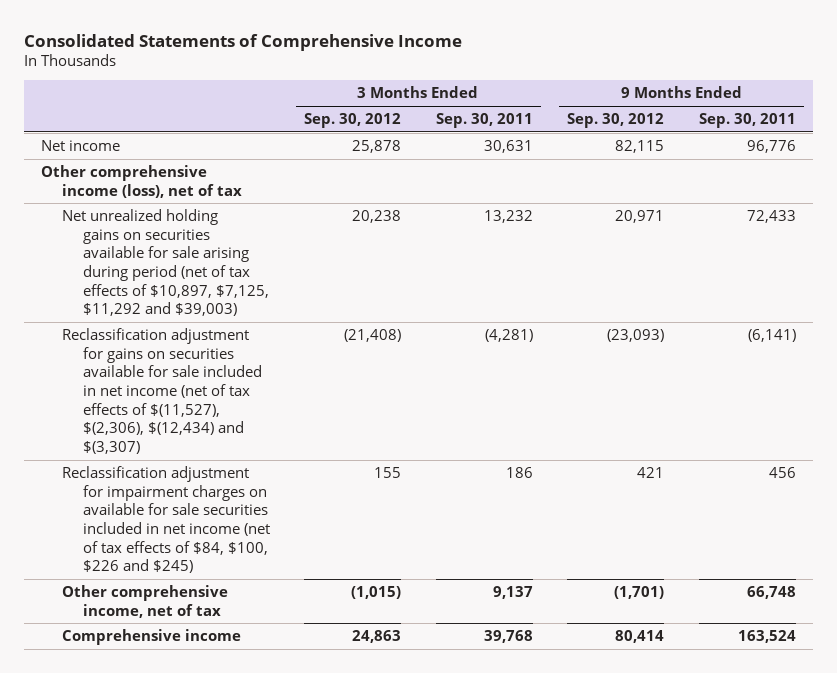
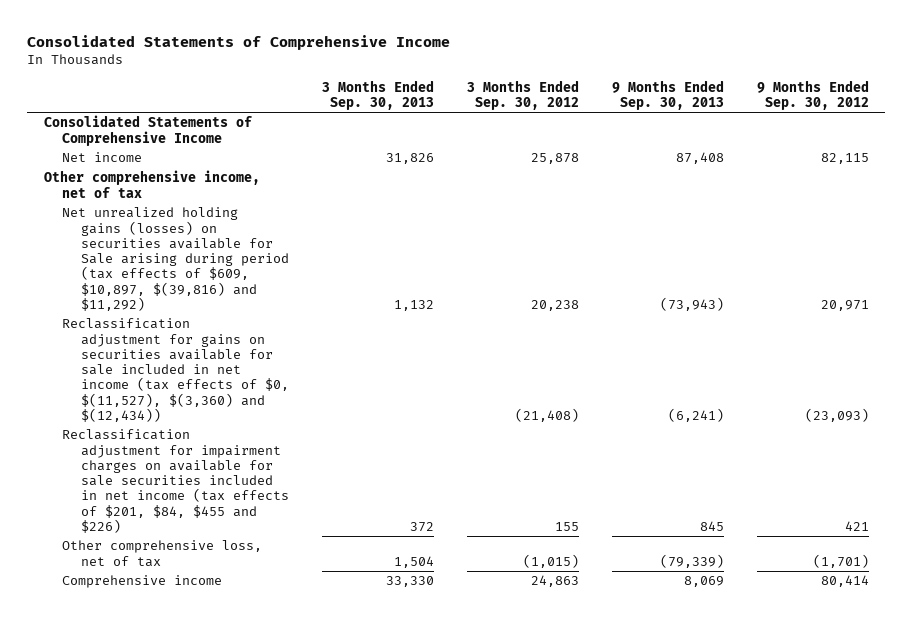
[435,113,533,129] Sep. 30, 2011 -> none
[698,113,796,129] Sep. 30, 2011 -> none
none -> [321,79,434,110] 3 Months Ended Sep. 30, 2013
none -> [611,79,724,110] 9 Months Ended Sep. 30, 2013
none -> [43,115,252,146] Consolidated Statements of Comprehensive Income
[41,164,243,198] Other comprehensive income (loss), net of tax -> [43,170,260,198] Other comprehensive income, net of tax
[62,208,269,317] Net unrealized holding gains on securities available for sale arising during period (net of tax effects of $10,897, $7,125, $11,292 and $39,003) -> [62,207,289,311] Net unrealized holding gains (losses) on securities available for Sale arising during period (tax effects of $609, $10,897, $(39,816) and $11,292)
[62,327,262,455] Reclassification adjustment for gains on securities available for sale included in net income (net of tax effects of $(11,527), $(2,306), $(12,434) and $(3,307) -> [62,318,289,422] Reclassification adjustment for gains on securities available for sale included in net income (tax effects of $0, $(11,527), $(3,360) and $(12,434))
[62,465,270,574] Reclassification adjustment for impairment charges on available for sale securities included in net income (net of tax effects of $84, $100, $226 and $245) -> [62,429,289,533] Reclassification adjustment for impairment charges on available for sale securities included in net income (tax effects of $201, $84, $455 and $226)
[62,584,229,618] Other comprehensive income, net of tax -> [62,540,263,567] Other comprehensive loss, net of tax

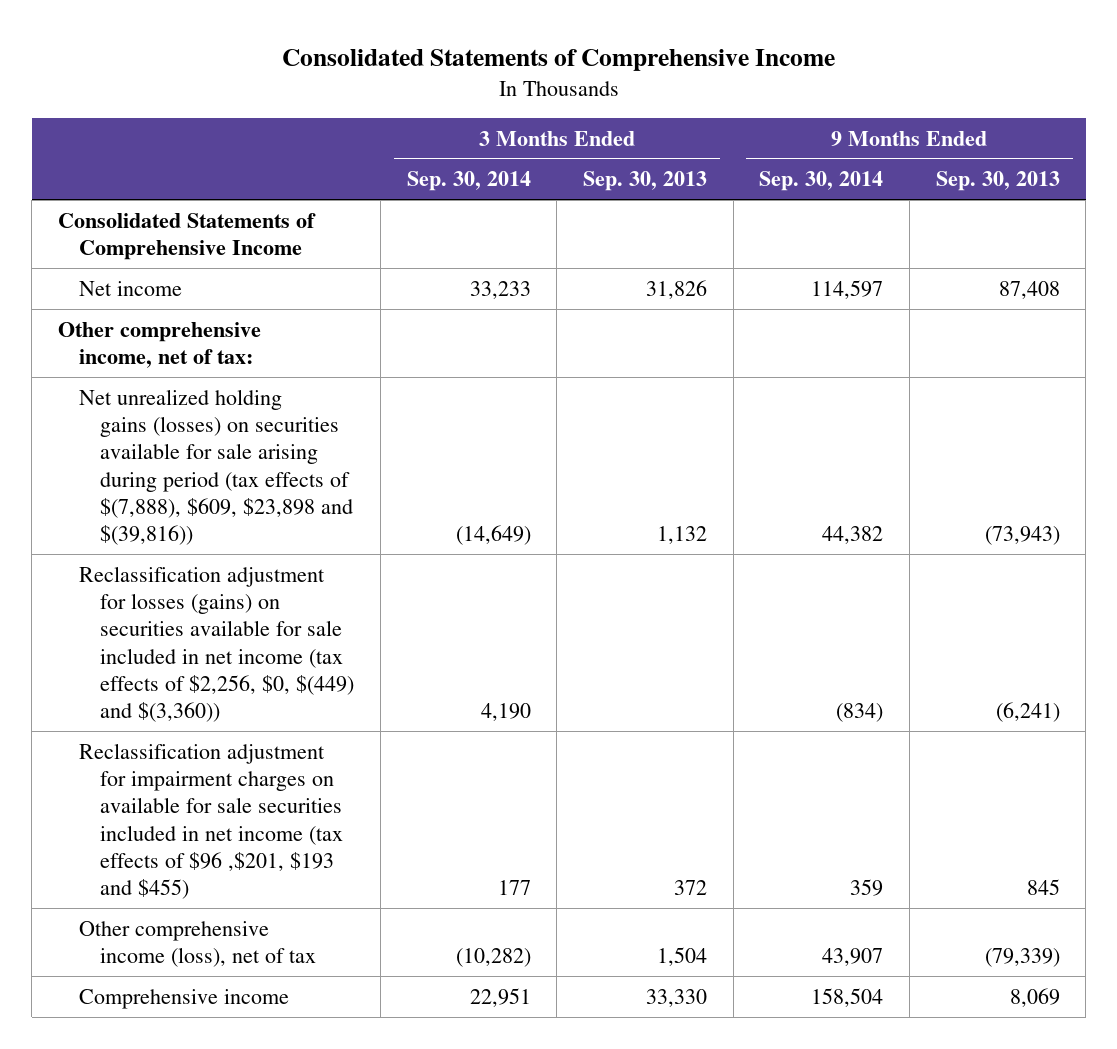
[466,79,579,110] 3 Months Ended Sep. 30, 2012 -> none
[756,79,869,110] 9 Months Ended Sep. 30, 2012 -> none
none -> [406,171,531,192] Sep. 30, 2014
none -> [759,171,884,192] Sep. 30, 2014
[43,170,260,198] Other comprehensive income, net of tax -> [57,321,261,368] Other comprehensive income, net of tax:
[62,207,289,311] Net unrealized holding gains (losses) on securities available for Sale arising during period (tax effects of $609, $10,897, $(39,816) and $11,292) -> [79,388,354,546] Net unrealized holding gains (losses) on securities available for sale arising during period (tax effects of $(7,888), $609, $23,898 and $(39,816))
[62,318,289,422] Reclassification adjustment for gains on securities available for sale included in net income (tax effects of $0, $(11,527), $(3,360) and $(12,434)) -> [79,565,355,723] Reclassification adjustment for losses (gains) on securities available for sale included in net income (tax effects of $2,256, $0, $(449) and $(3,360))
[62,429,289,533] Reclassification adjustment for impairment charges on available for sale securities included in net income (tax effects of $201, $84, $455 and $226) -> [79,742,344,900] Reclassification adjustment for impairment charges on available for sale securities included in net income (tax effects of $96 ,$201, $193 and $455)
[62,540,263,567] Other comprehensive loss, net of tax -> [79,920,317,967] Other comprehensive income (loss), net of tax

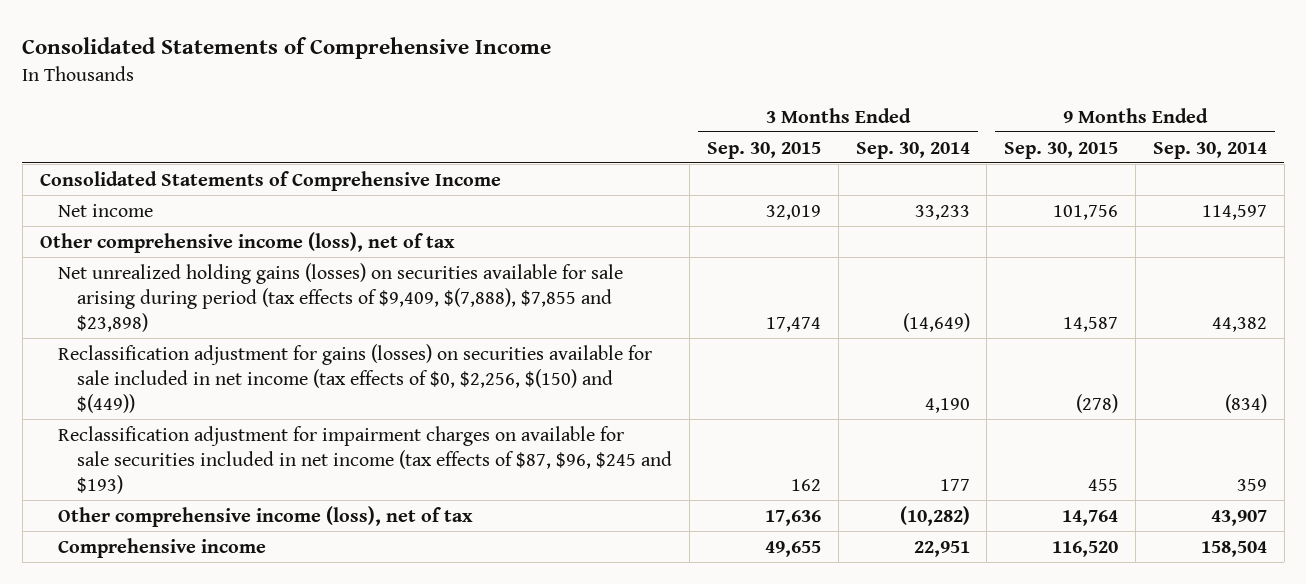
[583,171,708,192] Sep. 30, 2013 -> none
[935,171,1060,192] Sep. 30, 2013 -> none
none -> [706,141,821,159] Sep. 30, 2015
none -> [1004,141,1119,159] Sep. 30, 2015
[57,321,261,368] Other comprehensive income, net of tax: -> [39,231,455,253] Other comprehensive income (loss), net of tax
[79,388,354,546] Net unrealized holding gains (losses) on securities available for sale arising during period (tax effects of $(7,888), $609, $23,898 and $(39,816)) -> [58,262,624,332] Net unrealized holding gains (losses) on securities available for sale arising during period (tax effects of $9,409, $(7,888), $7,855 and $23,898)
[79,565,355,723] Reclassification adjustment for losses (gains) on securities available for sale included in net income (tax effects of $2,256, $0, $(449) and $(3,360)) -> [58,343,653,413] Reclassification adjustment for gains (losses) on securities available for sale included in net income (tax effects of $0, $2,256, $(150) and $(449))
[79,742,344,900] Reclassification adjustment for impairment charges on available for sale securities included in net income (tax effects of $96 ,$201, $193 and $455) -> [58,425,673,494] Reclassification adjustment for impairment charges on available for sale securities included in net income (tax effects of $87, $96, $245 and $193)

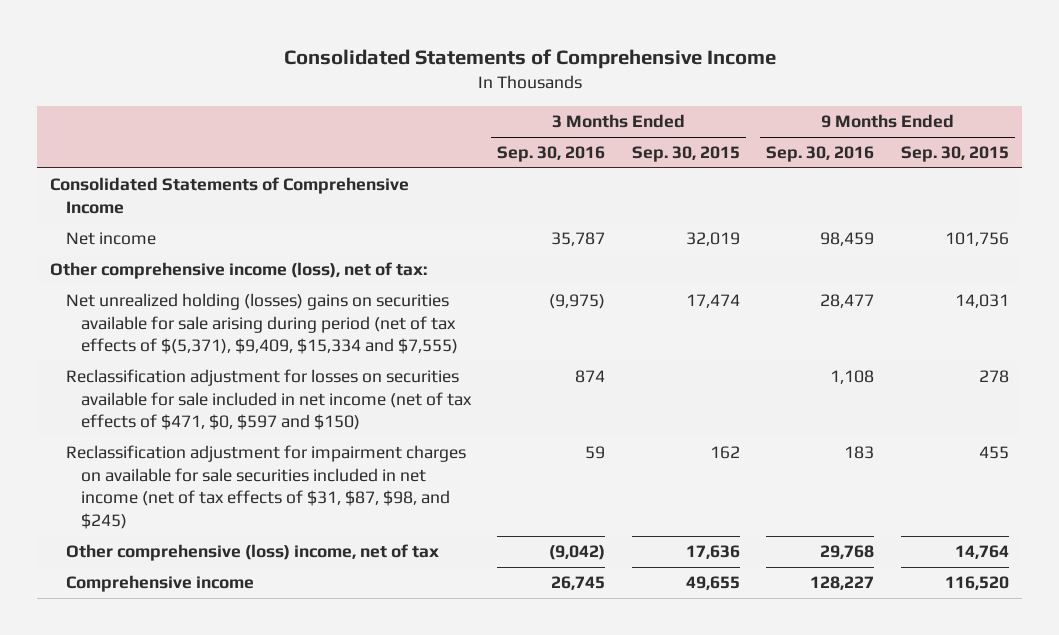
[855,141,970,159] Sep. 30, 2014 -> none
[1152,141,1267,159] Sep. 30, 2014 -> none
none -> [497,146,606,163] Sep. 30, 2016
none -> [766,146,875,163] Sep. 30, 2016
[39,231,455,253] Other comprehensive income (loss), net of tax -> [50,262,428,280] Other comprehensive income (loss), net of tax:
[58,262,624,332] Net unrealized holding gains (losses) on securities available for sale arising during period (tax effects of $9,409, $(7,888), $7,855 and $23,898) -> [65,293,458,355] Net unrealized holding (losses) gains on securities available for sale arising during period (net of tax effects of $(5,371), $9,409, $15,334 and $7,555)
[1063,316,1119,332] 14,587 -> [954,294,1009,309] 14,031
[58,343,653,413] Reclassification adjustment for gains (losses) on securities available for sale included in net income (tax effects of $0, $2,256, $(150) and $(449)) -> [65,369,472,431] Reclassification adjustment for losses on securities available for sale included in net income (net of tax effects of $471, $0, $597 and $150)
[1076,393,1119,413] (278) -> [978,370,1009,384] 278
[58,425,673,494] Reclassification adjustment for impairment charges on available for sale securities included in net income (tax effects of $87, $96, $245 and $193) -> [65,445,466,530] Reclassification adjustment for impairment charges on available for sale securities included in net income (net of tax effects of $31, $87, $98, and $245)
[58,505,474,527] Other comprehensive income (loss), net of tax -> [65,544,439,562] Other comprehensive (loss) income, net of tax

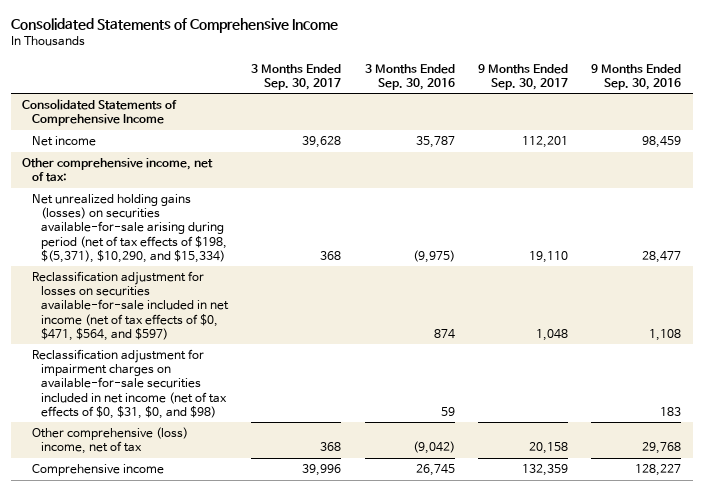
[631,146,740,163] Sep. 30, 2015 -> none
[900,146,1009,163] Sep. 30, 2015 -> none
none -> [251,63,342,90] 3 Months Ended Sep. 30, 2017
none -> [478,63,569,90] 9 Months Ended Sep. 30, 2017
[50,262,428,280] Other comprehensive income (loss), net of tax: -> [22,158,214,183] Other comprehensive income, net of tax:
[65,293,458,355] Net unrealized holding (losses) gains on securities available for sale arising during period (net of tax effects of $(5,371), $9,409, $15,334 and $7,555) -> [31,194,228,263] Net unrealized holding gains (losses) on securities available-for-sale arising during period (net of tax effects of $198, $(5,371), $10,290, and $15,334)
[65,369,472,431] Reclassification adjustment for losses on securities available for sale included in net income (net of tax effects of $471, $0, $597 and $150) -> [31,271,230,341] Reclassification adjustment for losses on securities available-for-sale included in net income (net of tax effects of $0, $471, $564, and $597)
[65,445,466,530] Reclassification adjustment for impairment charges on available for sale securities included in net income (net of tax effects of $31, $87, $98, and $245) -> [31,349,228,419] Reclassification adjustment for impairment charges on available-for-sale securities included in net income (net of tax effects of $0, $31, $0, and $98)

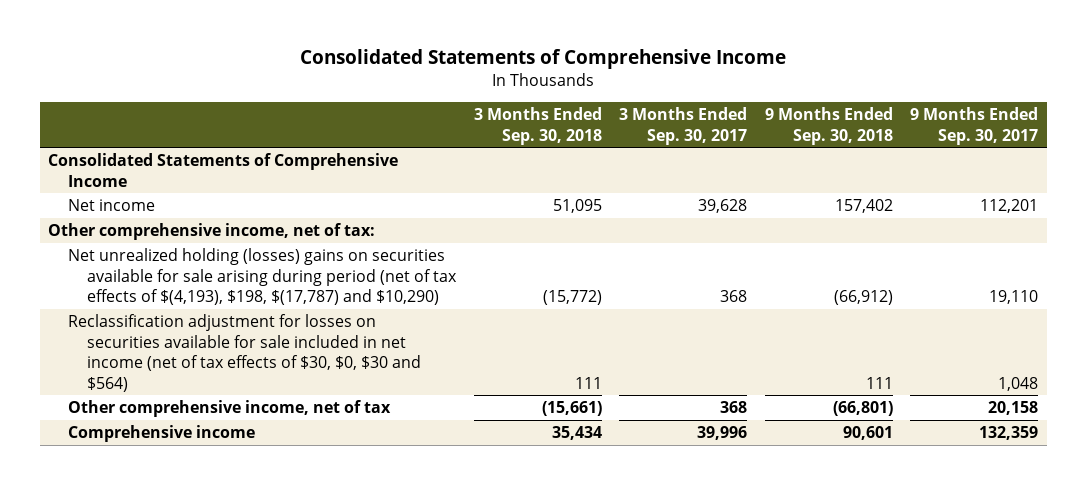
[364,63,455,90] 3 Months Ended Sep. 30, 2016 -> none
[591,63,682,90] 9 Months Ended Sep. 30, 2016 -> none
none -> [473,107,602,145] 3 Months Ended Sep. 30, 2018
none -> [764,107,893,145] 9 Months Ended Sep. 30, 2018
[31,349,228,419] Reclassification adjustment for impairment charges on available-for-sale securities included in net income (net of tax effects of $0, $31, $0, and $98) -> none
[31,194,228,263] Net unrealized holding gains (losses) on securities available-for-sale arising during period (net of tax effects of $198, $(5,371), $10,290, and $15,334) -> [67,247,458,306] Net unrealized holding (losses) gains on securities available for sale arising during period (net of tax effects of $(4,193), $198, $(17,787) and $10,290)
[31,271,230,341] Reclassification adjustment for losses on securities available-for-sale included in net income (net of tax effects of $0, $471, $564, and $597) -> [67,313,422,392] Reclassification adjustment for losses on securities available for sale included in net income (net of tax effects of $30, $0, $30 and $564)
[31,427,188,455] Other comprehensive (loss) income, net of tax -> [67,399,391,417] Other comprehensive income, net of tax

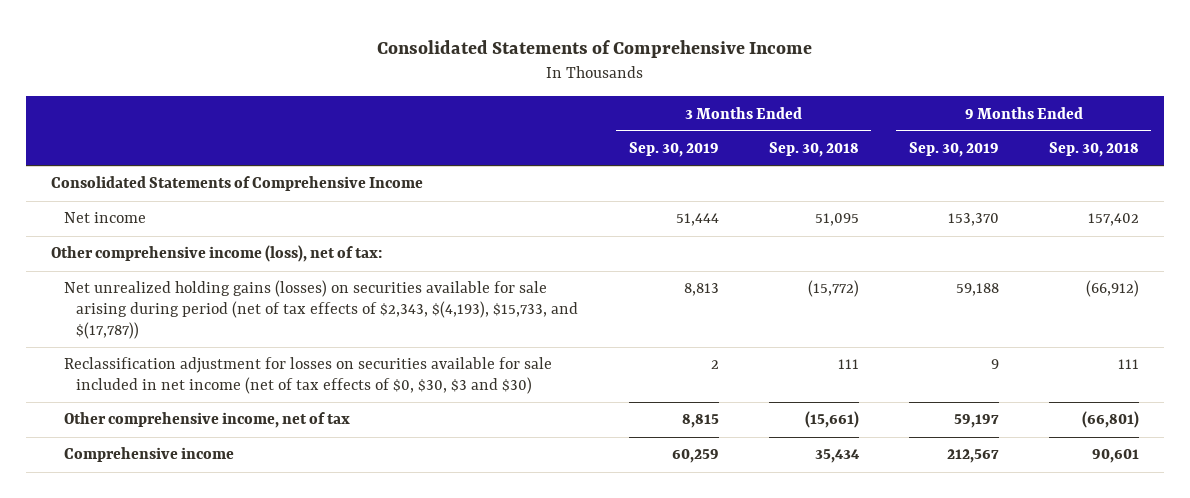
[619,107,748,145] 3 Months Ended Sep. 30, 2017 -> none
[910,107,1039,145] 9 Months Ended Sep. 30, 2017 -> none
none -> [628,142,719,158] Sep. 30, 2019
none -> [908,142,999,158] Sep. 30, 2019
[48,222,376,240] Other comprehensive income, net of tax: -> [50,245,382,263] Other comprehensive income (loss), net of tax:
[67,247,458,306] Net unrealized holding (losses) gains on securities available for sale arising during period (net of tax effects of $(4,193), $198, $(17,787) and $10,290) -> [63,280,579,340] Net unrealized holding gains (losses) on securities available for sale arising during period (net of tax effects of $2,343, $(4,193), $15,733, and $(17,787))
[67,313,422,392] Reclassification adjustment for losses on securities available for sale included in net income (net of tax effects of $30, $0, $30 and $564) -> [63,357,552,395] Reclassification adjustment for losses on securities available for sale included in net income (net of tax effects of $0, $30, $3 and $30)

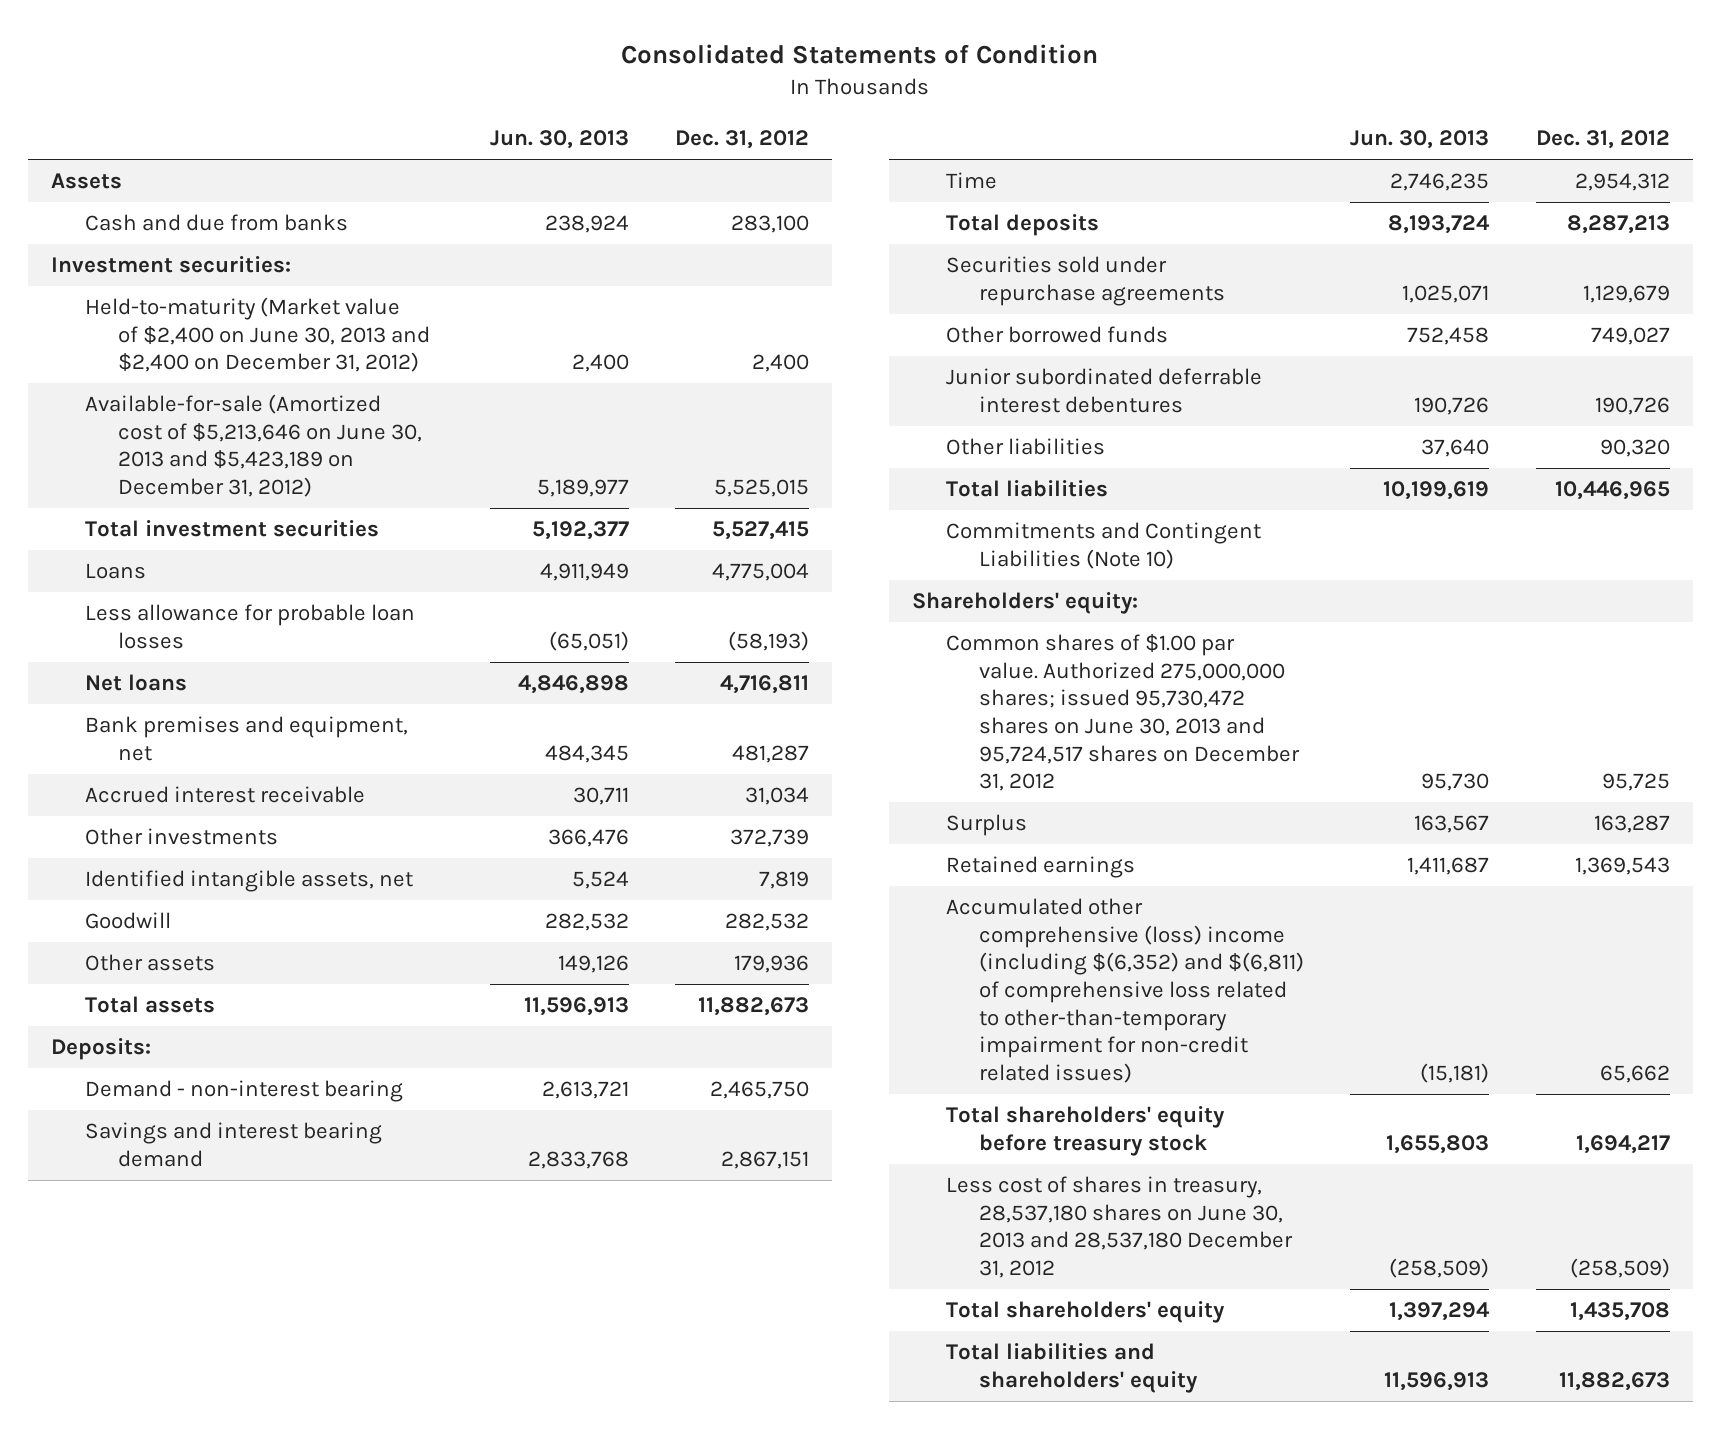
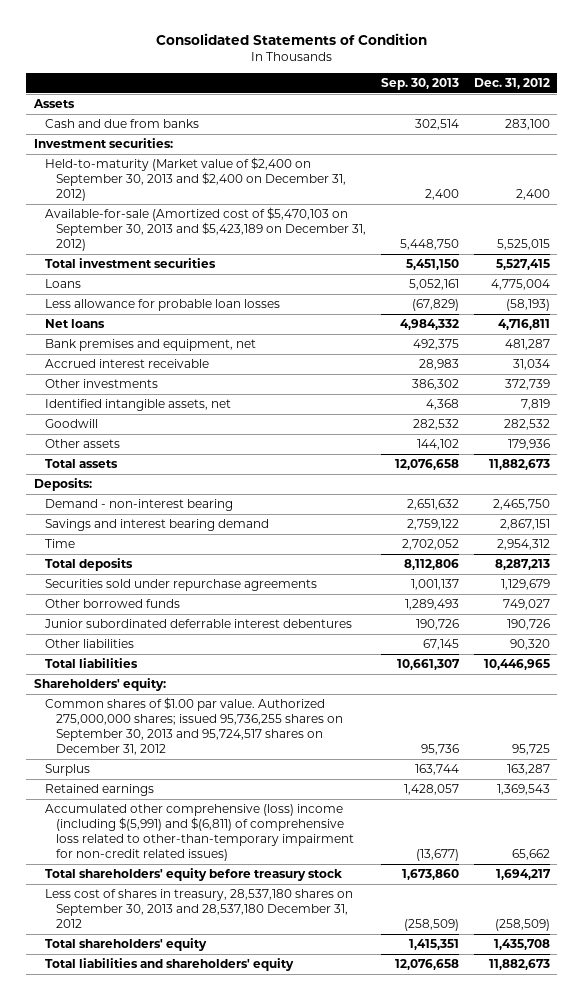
[489,130,629,150] Jun. 30, 2013 -> none
none -> [380,77,459,90] Sep. 30, 2013
[84,297,431,373] Held-to-maturity (Market value of $2,400 on June 30, 2013 and $2,400 on December 31, 2012) -> [44,156,346,201] Held-to-maturity (Market value of $2,400 on September 30, 2013 and $2,400 on December 31, 2012)
[84,394,423,497] Available-for-sale (Amortized cost of $5,213,646 on June 30, 2013 and $5,423,189 on December 31, 2012) -> [44,206,366,251] Available-for-sale (Amortized cost of $5,470,103 on September 30, 2013 and $5,423,189 on December 31, 2012)
[945,522,1261,569] Commitments and Contingent Liabilities (Note 10) -> none
[945,634,1301,792] Common shares of $1.00 par value. Authorized 275,000,000 shares; issued 95,730,472 shares on June 30, 2013 and 95,724,517 shares on December 31, 2012 -> [44,696,343,755] Common shares of $1.00 par value. Authorized 275,000,000 shares; issued 95,736,255 shares on September 30, 2013 and 95,724,517 shares on December 31, 2012
[945,898,1305,1083] Accumulated other comprehensive (loss) income (including $(6,352) and $(6,811) of comprehensive loss related to other-than-temporary impairment for non-credit related issues) -> [44,803,354,861] Accumulated other comprehensive (loss) income (including $(5,991) and $(6,811) of comprehensive loss related to other-than-temporary impairment for non-credit related issues)
[945,1176,1294,1278] Less cost of shares in treasury, 28,537,180 shares on June 30, 2013 and 28,537,180 December 31, 2012 -> [44,888,353,928] Less cost of shares in treasury, 28,537,180 shares on September 30, 2013 and 28,537,180 December 31, 2012

